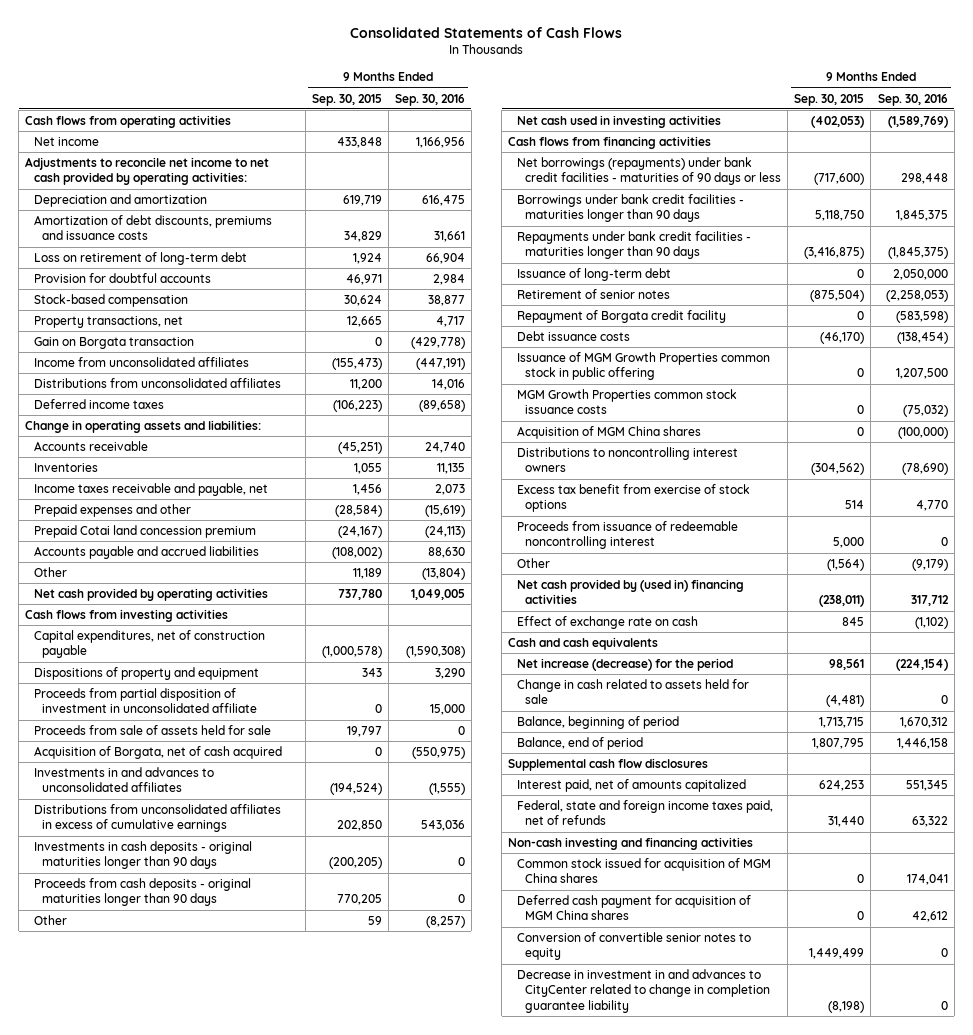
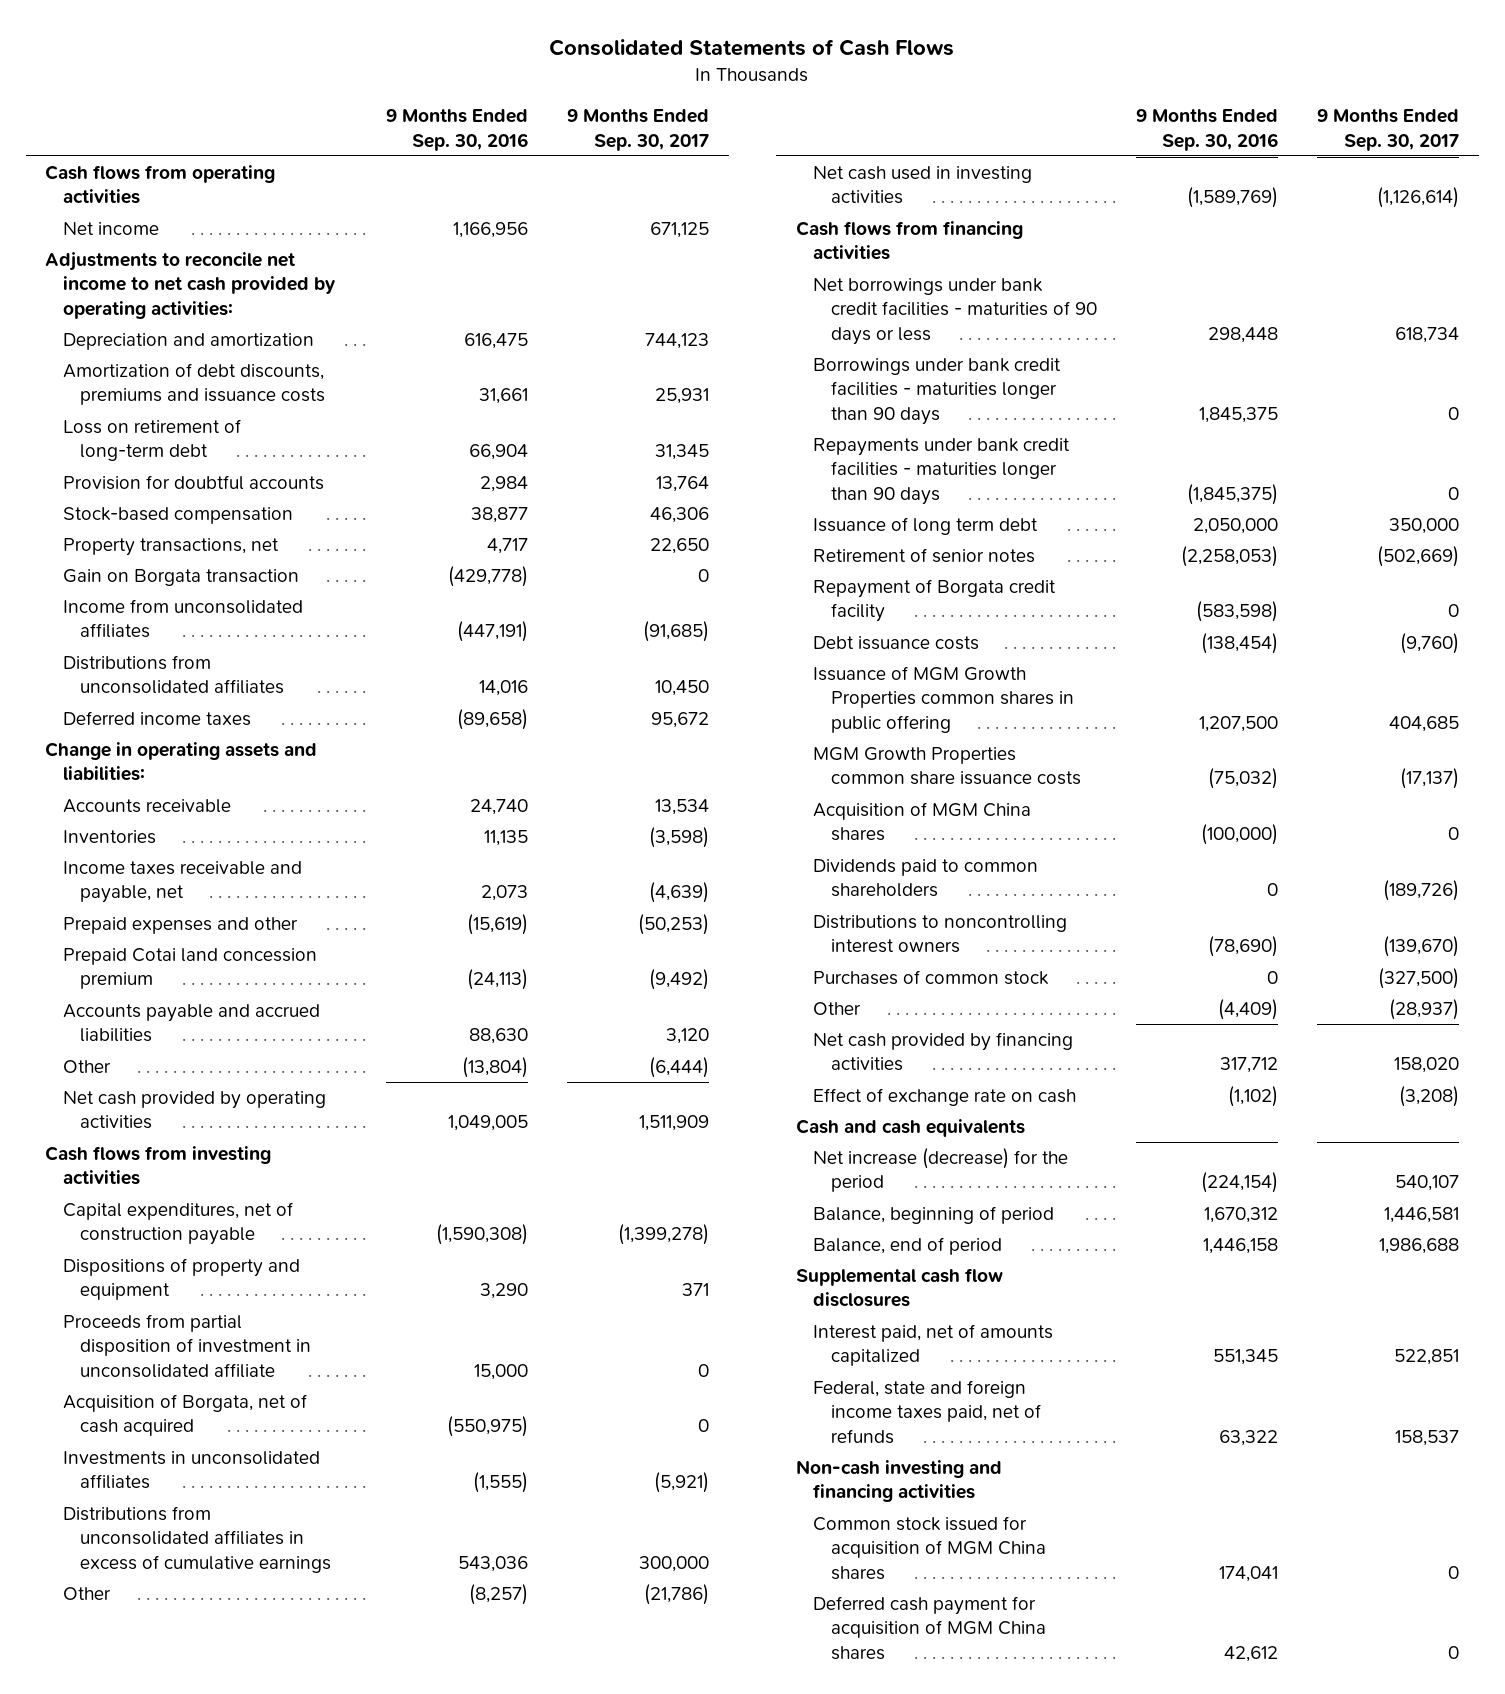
[311,93,382,106] Sep. 30, 2015 -> none
none -> [566,109,709,151] 9 Months Ended Sep. 30, 2017
[33,724,271,735] Proceeds from sale of assets held for sale -> none
[33,766,214,793] Investments in and advances to unconsolidated affiliates -> [62,1451,320,1490] Investments in unconsolidated affiliates
[33,840,252,870] Investments in cash deposits - original maturities longer than 90 days -> none
[33,877,251,907] Proceeds from cash deposits - original maturities longer than 90 days -> none
[516,156,782,186] Net borrowings (repayments) under bank credit facilities - maturities of 90 days or less -> [813,278,1097,345] Net borrowings under bank credit facilities - maturities of 90 days or less
[516,267,671,281] Issuance of long-term debt -> [813,517,1039,536] Issuance of long term debt
[516,351,770,381] Issuance of MGM Growth Properties common stock in public offering -> [813,666,1074,733] Issuance of MGM Growth Properties common shares in public offering
[516,388,737,415] MGM Growth Properties common stock issuance costs -> [813,747,1081,786] MGM Growth Properties common share issuance costs
none -> [813,859,1039,898] Dividends paid to common shareholders
[516,483,750,513] Excess tax benefit from exercise of stock options -> none
[516,520,738,550] Proceeds from issuance of redeemable noncontrolling interest -> none
none -> [813,970,1050,986] Purchases of common stock
[911,558,948,571] (9,179) -> [1218,999,1279,1021] (4,409)
[516,578,744,605] Net cash provided by (used in) financing activities -> [813,1032,1074,1072] Net cash provided by financing activities
[516,678,749,705] Change in cash related to assets held for sale -> none
[516,931,751,961] Conversion of convertible senior notes to equity -> none
[516,968,771,1013] Decrease in investment in and advances to CityCenter related to change in completion guarantee liability -> none

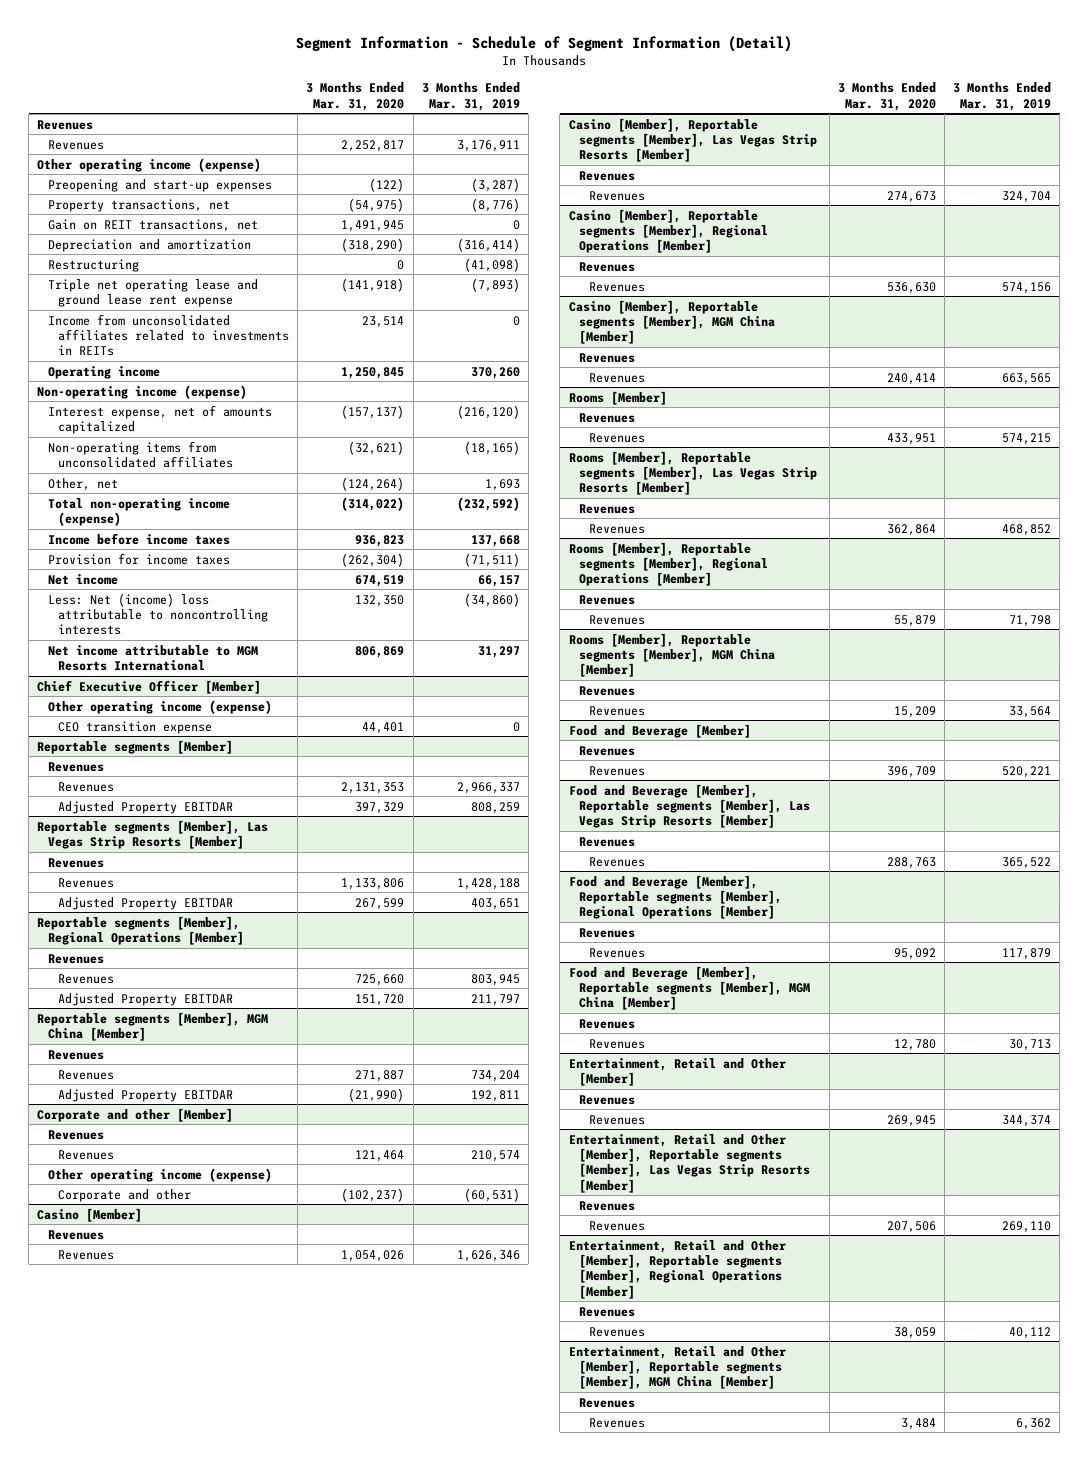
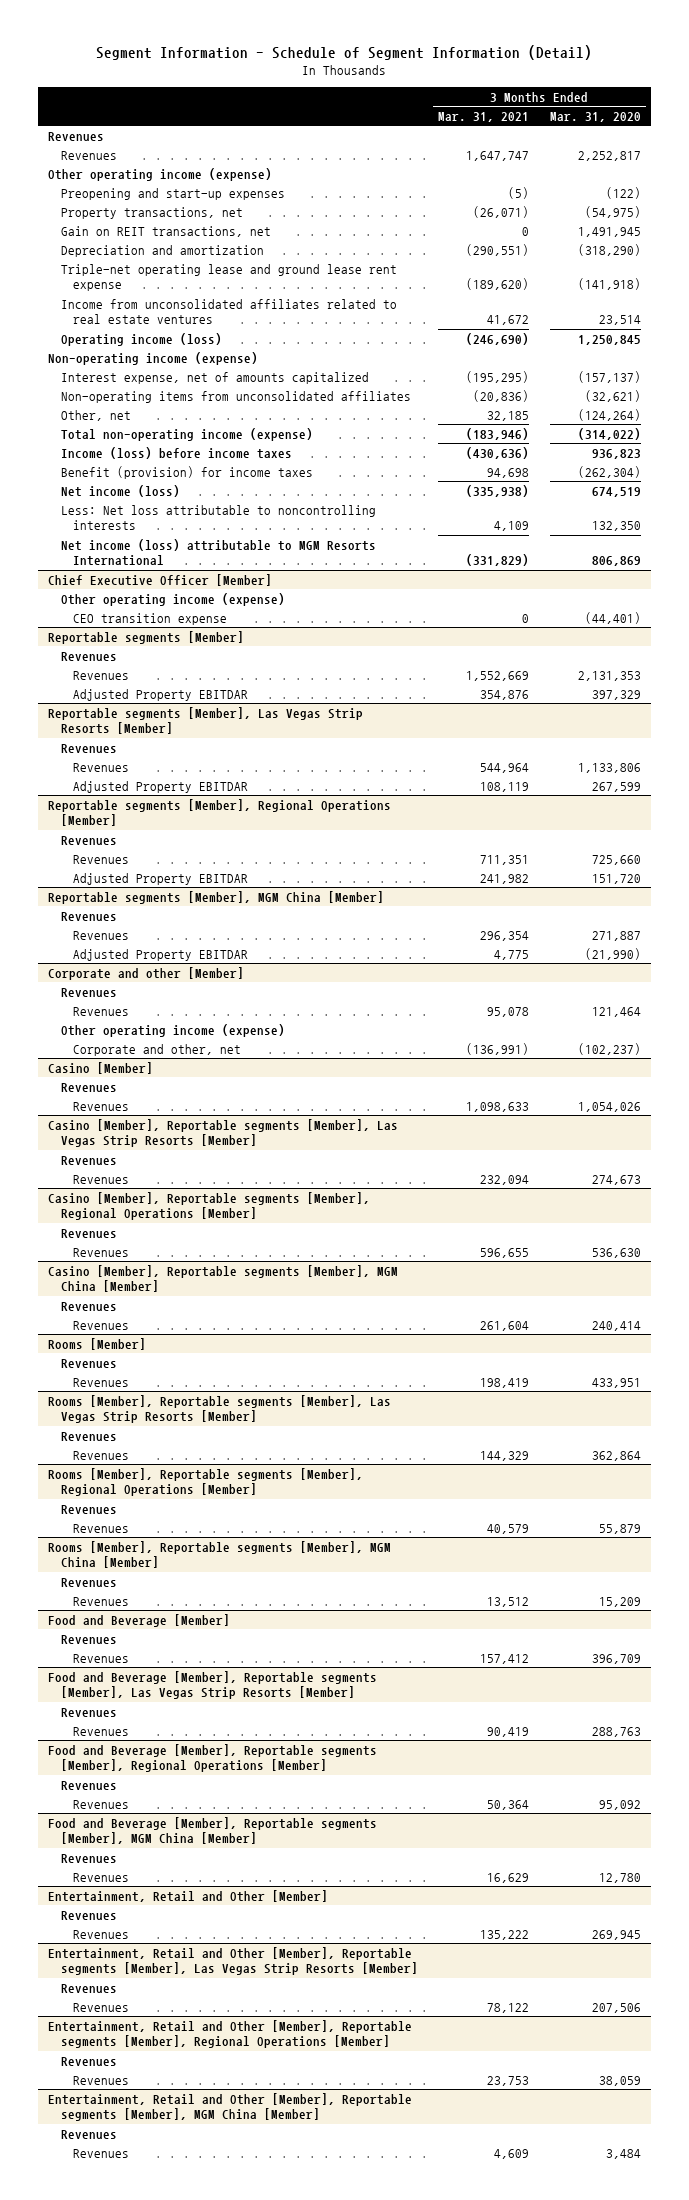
[421,82,520,111] 3 Months Ended Mar. 31, 2019 -> none
none -> [438,111,530,122] Mar. 31, 2021
[47,258,139,272] Restructuring -> none
[47,278,258,307] Triple net operating lease and ground lease rent expense -> [60,263,397,292] Triple-net operating lease and ground lease rent expense
[47,313,290,357] Income from unconsolidated affiliates related to investments in REITs -> [60,298,397,325] Income from unconsolidated affiliates related to real estate ventures
[47,365,160,379] Operating income -> [60,332,222,346] Operating income (loss)
[47,532,230,545] Income before income taxes -> [60,446,292,459] Income (loss) before income taxes
[47,552,230,565] Provision for income taxes -> [60,465,313,479] Benefit (provision) for income taxes
[47,573,118,585] Net income -> [60,484,180,497] Net income (loss)
[47,592,269,636] Less: Net (income) loss attributable to noncontrolling interests -> [60,504,376,531] Less: Net loss attributable to noncontrolling interests
[47,644,258,671] Net income attributable to MGM Resorts International -> [60,538,376,567] Net income (loss) attributable to MGM Resorts International
[362,721,405,734] 44,401 -> [584,611,641,624] (44,401)
[58,1188,192,1202] Corporate and other -> [73,1043,242,1056] Corporate and other, net

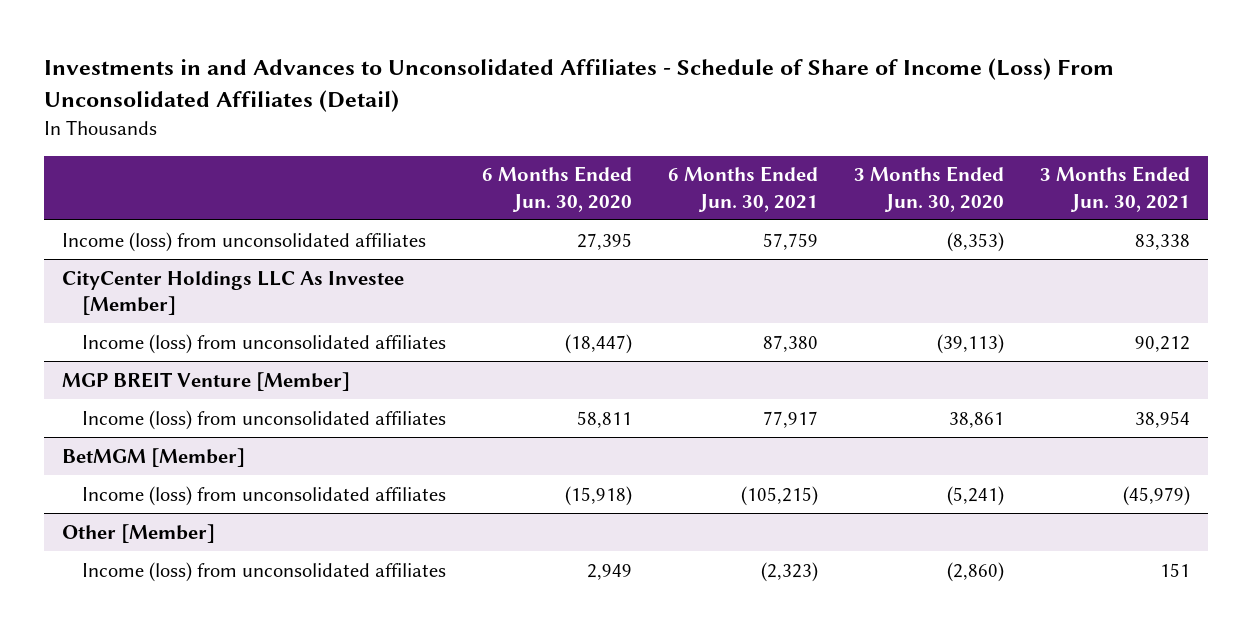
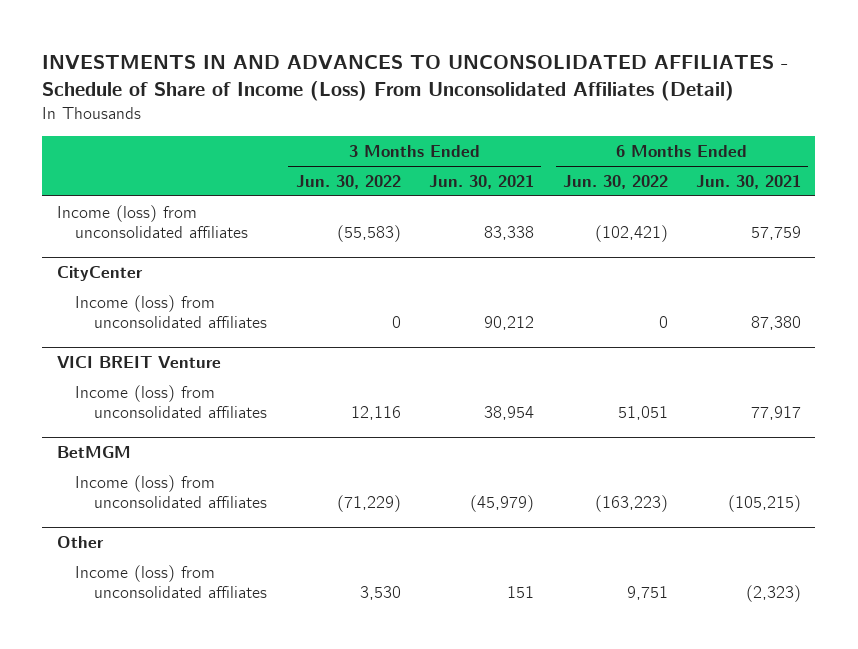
[43,58,1114,113] Investments in and Advances to Unconsolidated Affiliates - Schedule of Share of Income (Loss) From Unconsolidated Affiliates (Detail) -> [42,55,789,101] INVESTMENTS IN AND ADVANCES TO UNCONSOLIDATED AFFILIATES - Schedule of Share of Income (Loss) From Unconsolidated Affiliates (Detail)
[482,166,633,212] 6 Months Ended Jun. 30, 2020 -> none
[854,166,1005,212] 3 Months Ended Jun. 30, 2020 -> none
none -> [295,174,401,189] Jun. 30, 2022
none -> [562,174,668,189] Jun. 30, 2022
[61,270,404,315] CityCenter Holdings LLC As Investee [Member] -> [56,265,143,281] CityCenter
[61,371,350,391] MGP BREIT Venture [Member] -> none
none -> [56,355,221,368] VICI BREIT Venture
[61,447,245,467] BetMGM [Member] -> [56,445,131,458] BetMGM
[61,523,215,543] Other [Member] -> [56,535,104,548] Other

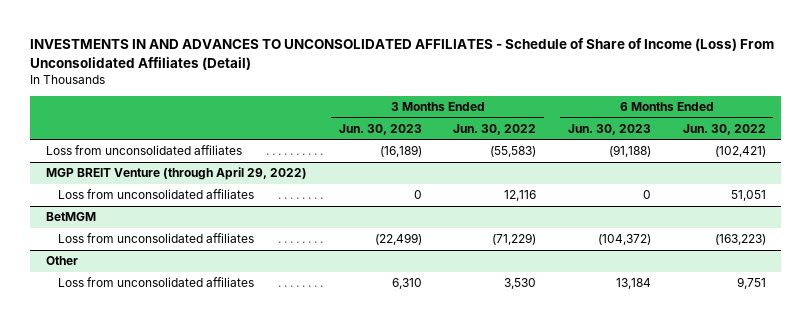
[429,174,535,189] Jun. 30, 2021 -> none
[696,174,802,189] Jun. 30, 2021 -> none
none -> [338,123,422,135] Jun. 30, 2023
none -> [567,123,651,135] Jun. 30, 2023
[56,265,143,281] CityCenter -> none
[56,355,221,368] VICI BREIT Venture -> none
[75,384,268,419] Income (loss) from unconsolidated affiliates -> none
[56,204,249,239] Income (loss) from unconsolidated affiliates -> [46,145,243,156] Loss from unconsolidated affiliates
none -> [46,167,308,181] MGP BREIT Venture (through April 29, 2022)
[75,294,268,329] Income (loss) from unconsolidated affiliates -> [57,189,254,200] Loss from unconsolidated affiliates
[391,316,401,329] 0 -> [504,190,537,202] 12,116
[658,316,668,329] 0 -> [730,190,766,202] 51,051
[75,474,268,509] Income (loss) from unconsolidated affiliates -> [57,233,254,244] Loss from unconsolidated affiliates
[75,564,268,599] Income (loss) from unconsolidated affiliates -> [57,277,254,288] Loss from unconsolidated affiliates

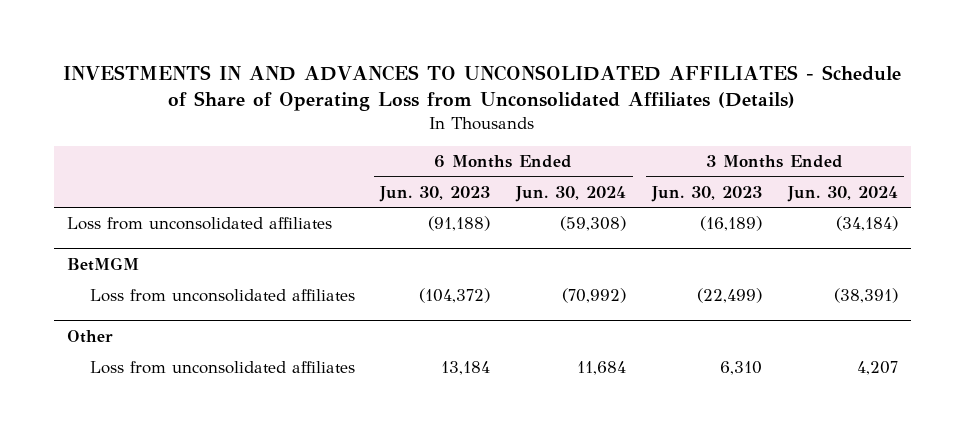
[30,37,775,70] INVESTMENTS IN AND ADVANCES TO UNCONSOLIDATED AFFILIATES - Schedule of Share of Income (Loss) From Unconsolidated Affiliates (Detail) -> [63,64,902,112] INVESTMENTS IN AND ADVANCES TO UNCONSOLIDATED AFFILIATES - Schedule of Share of Operating Loss from Unconsolidated Affiliates (Details)
[453,123,537,135] Jun. 30, 2022 -> none
[682,123,766,135] Jun. 30, 2022 -> none
none -> [515,185,627,202] Jun. 30, 2024
none -> [786,185,898,202] Jun. 30, 2024
[46,167,308,181] MGP BREIT Venture (through April 29, 2022) -> none
[57,189,254,200] Loss from unconsolidated affiliates -> none

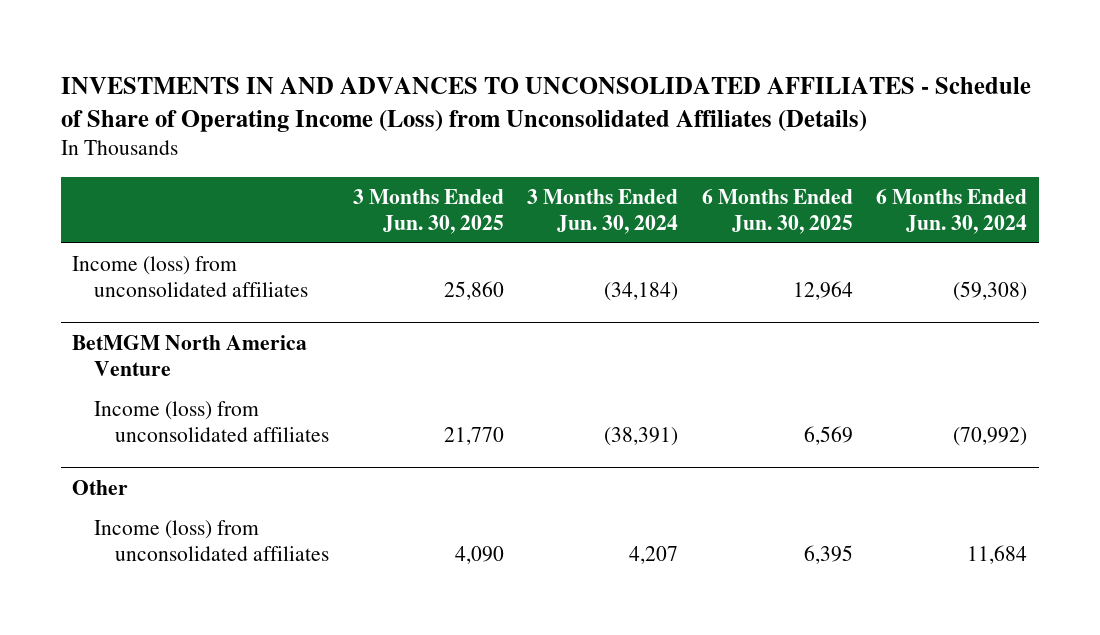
[63,64,902,112] INVESTMENTS IN AND ADVANCES TO UNCONSOLIDATED AFFILIATES - Schedule of Share of Operating Loss from Unconsolidated Affiliates (Details) -> [60,76,1031,132] INVESTMENTS IN AND ADVANCES TO UNCONSOLIDATED AFFILIATES - Schedule of Share of Operating Income (Loss) from Unconsolidated Affiliates (Details)
[379,185,491,202] Jun. 30, 2023 -> none
[650,185,762,202] Jun. 30, 2023 -> none
none -> [352,188,504,234] 3 Months Ended Jun. 30, 2025
none -> [701,188,853,234] 6 Months Ended Jun. 30, 2025
[66,256,139,271] BetMGM -> none
[66,217,332,231] Loss from unconsolidated affiliates -> [72,256,308,297] Income (loss) from unconsolidated affiliates
none -> [72,335,308,376] BetMGM North America Venture
[89,289,355,303] Loss from unconsolidated affiliates -> [93,401,330,442] Income (loss) from unconsolidated affiliates
[89,361,355,375] Loss from unconsolidated affiliates -> [93,520,330,561] Income (loss) from unconsolidated affiliates

